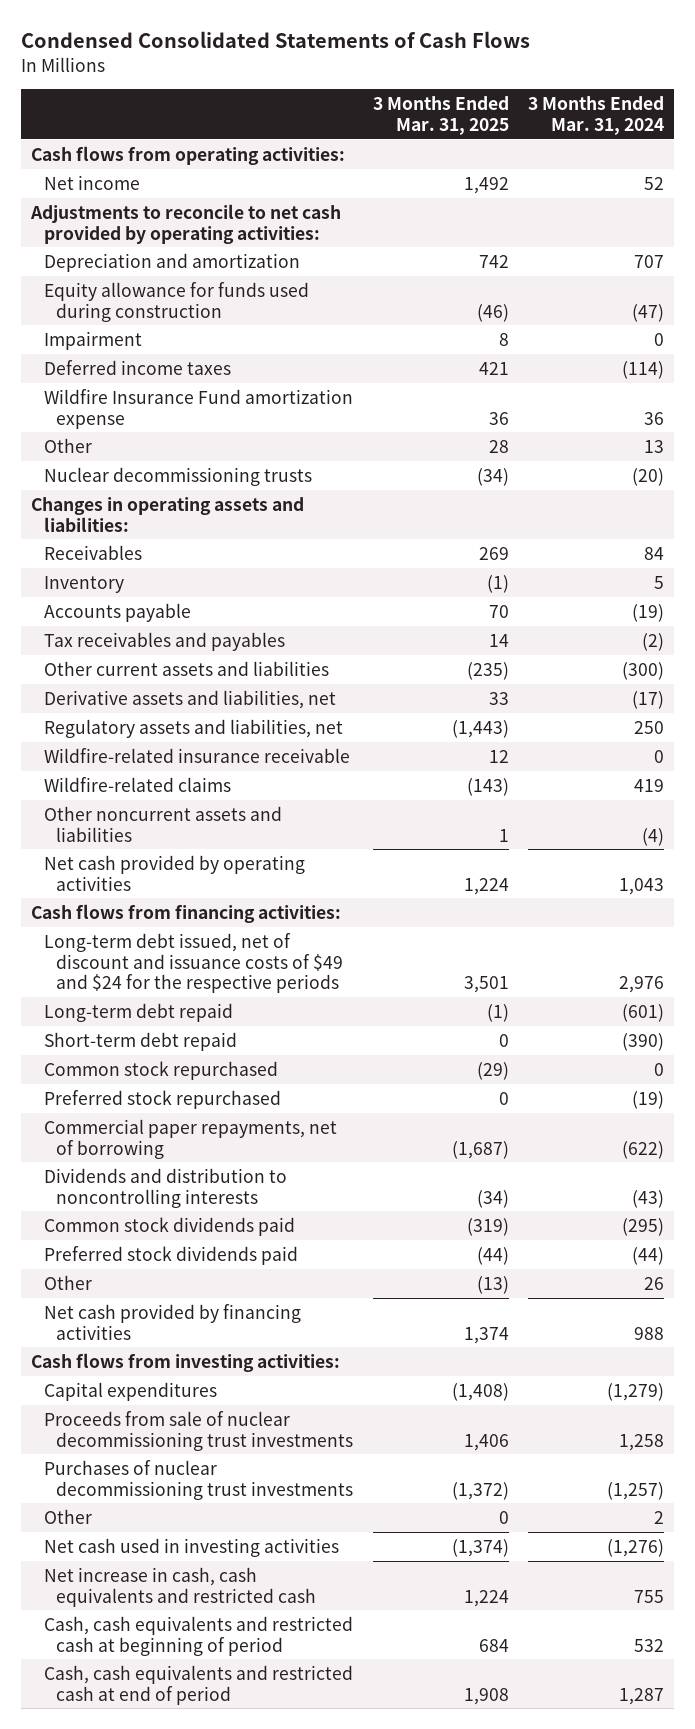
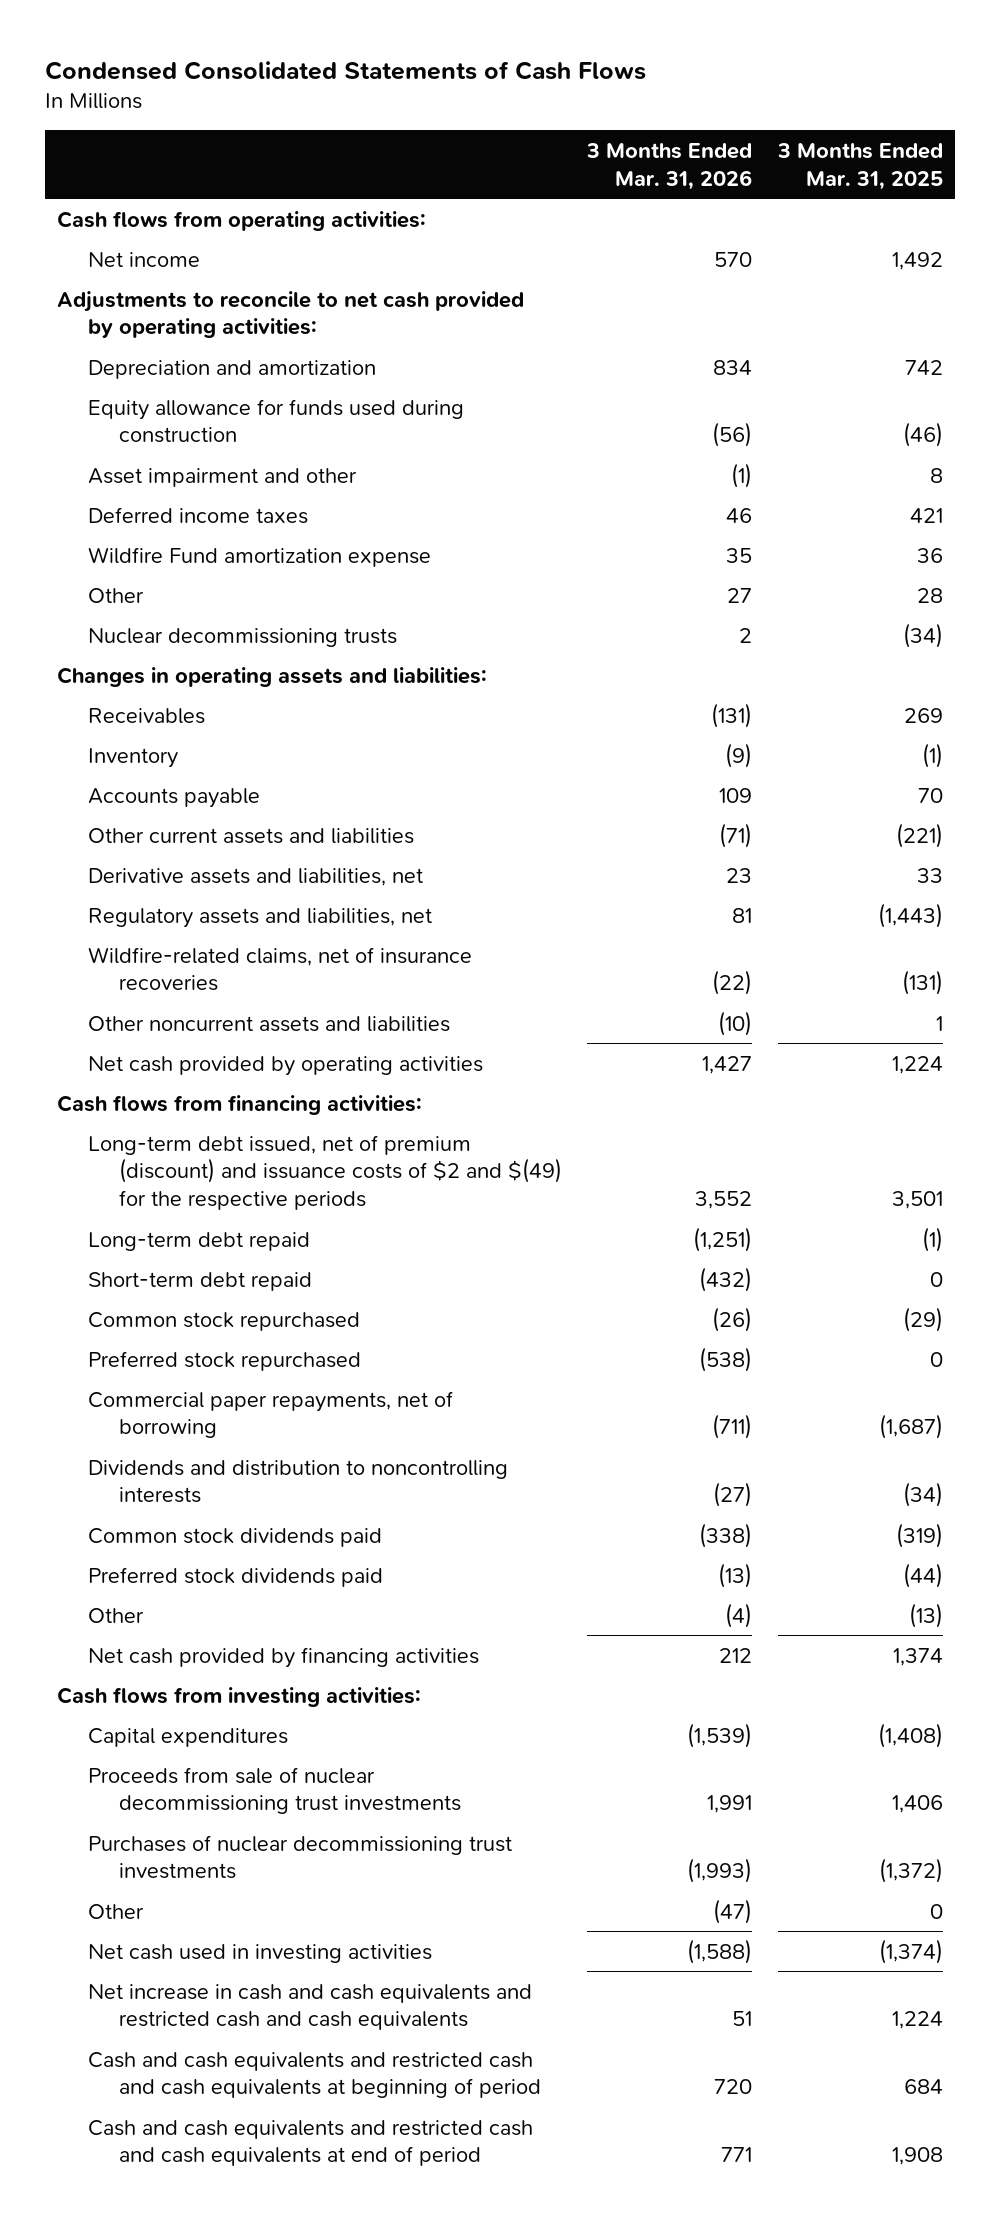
[527,95,664,135] 3 Months Ended Mar. 31, 2024 -> none
none -> [586,142,753,190] 3 Months Ended Mar. 31, 2026
[43,330,142,350] Impairment -> [88,467,358,487] Asset impairment and other
[43,388,353,429] Wildfire Insurance Fund amortization expense -> [88,546,432,567] Wildfire Fund amortization expense
[43,631,285,651] Tax receivables and payables -> none
[466,661,509,680] (235) -> [895,822,943,848] (221)
[43,747,350,763] Wildfire-related insurance receivable -> none
[43,776,231,792] Wildfire-related claims -> [88,946,473,992] Wildfire-related claims, net of insurance recoveries
[466,777,509,796] (143) -> [901,970,943,996] (131)
[43,932,344,994] Long-term debt issued, net of discount and issuance costs of $49 and $24 for the respective periods -> [88,1134,562,1211] Long-term debt issued, net of premium (discount) and issuance costs of $2 and $(49) for the respective periods
[43,1566,317,1607] Net increase in cash, cash equivalents and restricted cash -> [88,1983,533,2031] Net increase in cash and cash equivalents and restricted cash and cash equivalents
[43,1615,353,1656] Cash, cash equivalents and restricted cash at beginning of period -> [88,2051,541,2099] Cash and cash equivalents and restricted cash and cash equivalents at beginning of period
[43,1664,353,1705] Cash, cash equivalents and restricted cash at end of period -> [88,2119,534,2167] Cash and cash equivalents and restricted cash and cash equivalents at end of period

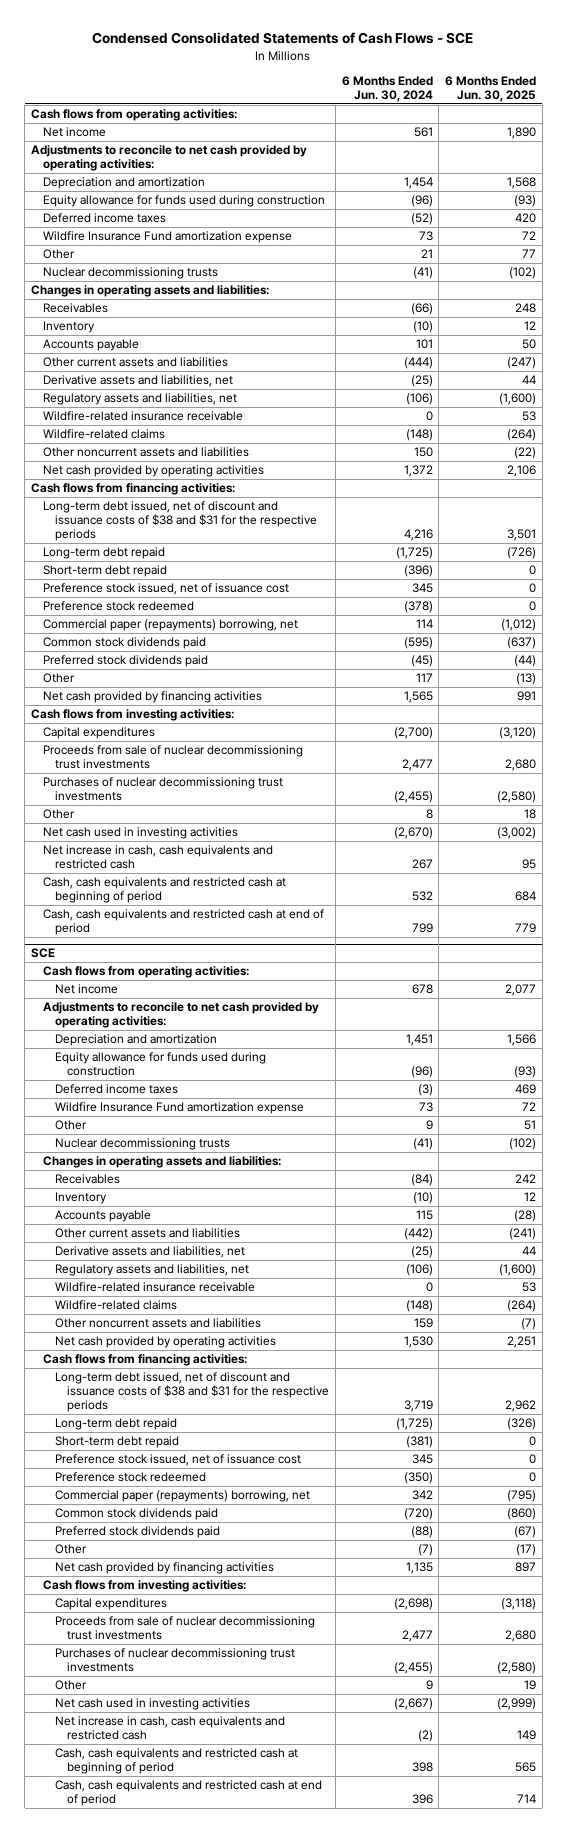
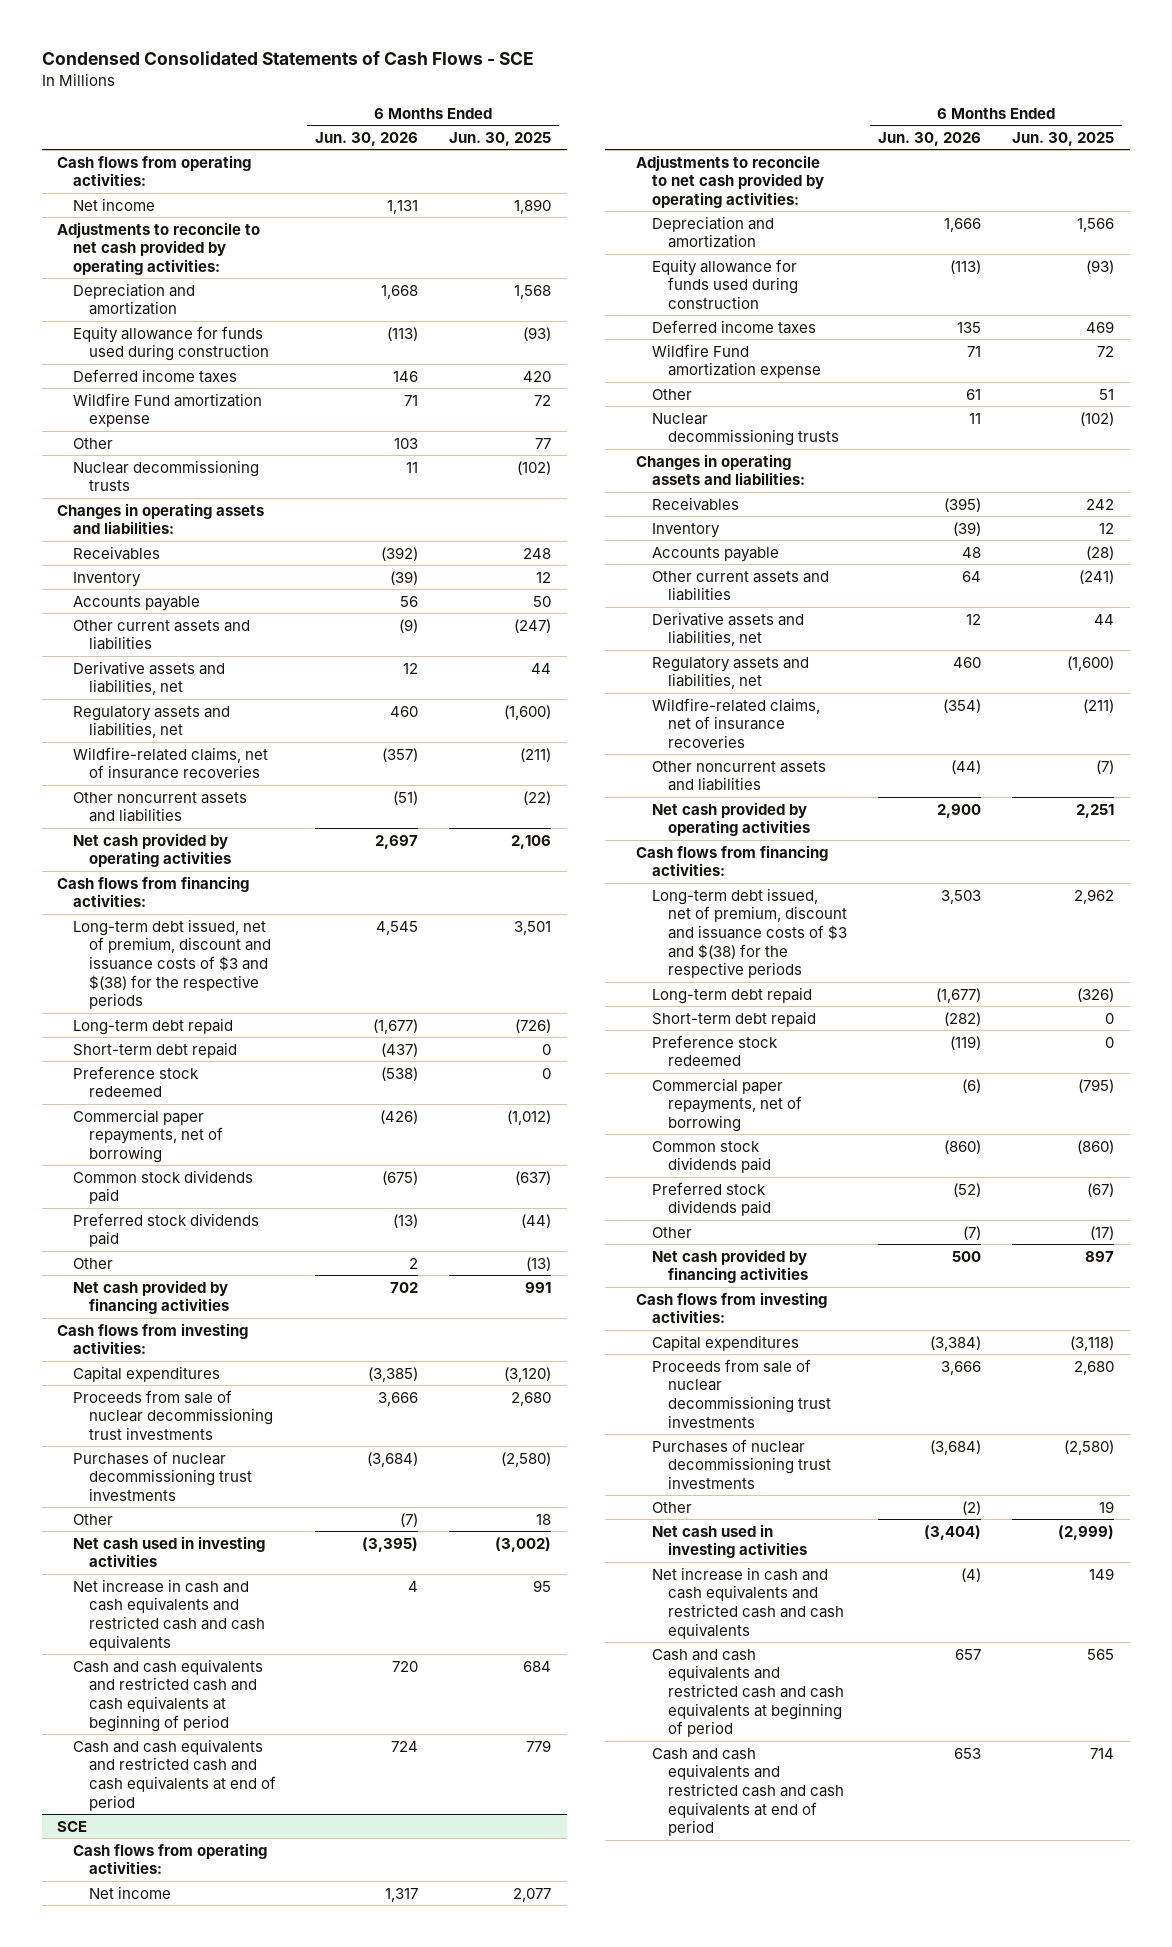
[341,75,433,103] 6 Months Ended Jun. 30, 2024 -> none
none -> [315,131,419,146] Jun. 30, 2026
[42,231,292,244] Wildfire Insurance Fund amortization expense -> [73,392,263,428] Wildfire Fund amortization expense
[42,411,243,422] Wildfire-related insurance receivable -> none
[42,429,165,440] Wildfire-related claims -> [73,746,269,780] Wildfire-related claims, net of insurance recoveries
[506,429,536,442] (264) -> [520,747,552,762] (211)
[42,501,318,542] Long-term debt issued, net of discount and issuance costs of $38 and $31 for the respective periods -> [73,918,272,1010] Long-term debt issued, net of premium, discount and issuance costs of $3 and $(38) for the respective periods
[42,583,289,596] Preference stock issued, net of issuance cost -> none
[42,619,298,632] Commercial paper (repayments) borrowing, net -> [73,1108,224,1163] Commercial paper repayments, net of borrowing
[42,845,273,870] Net increase in cash, cash equivalents and restricted cash -> [73,1578,266,1651] Net increase in cash and cash equivalents and restricted cash and cash equivalents
[42,877,286,904] Cash, cash equivalents and restricted cash at beginning of period -> [73,1658,264,1732] Cash and cash equivalents and restricted cash and cash equivalents at beginning of period
[42,909,324,936] Cash, cash equivalents and restricted cash at end of period -> [73,1738,277,1811] Cash and cash equivalents and restricted cash and cash equivalents at end of period
[55,1102,305,1115] Wildfire Insurance Fund amortization expense -> [652,343,822,379] Wildfire Fund amortization expense
[55,1282,256,1293] Wildfire-related insurance receivable -> none
[55,1300,178,1311] Wildfire-related claims -> [652,697,821,748] Wildfire-related claims, net of insurance recoveries
[506,1300,536,1313] (264) -> [1083,698,1115,713] (211)
[55,1372,330,1413] Long-term debt issued, net of discount and issuance costs of $38 and $31 for the respective periods -> [652,887,848,979] Long-term debt issued, net of premium, discount and issuance costs of $3 and $(38) for the respective periods
[55,1454,302,1467] Preference stock issued, net of issuance cost -> none
[55,1490,311,1503] Commercial paper (repayments) borrowing, net -> [652,1077,803,1132] Commercial paper repayments, net of borrowing
[55,1716,286,1741] Net increase in cash, cash equivalents and restricted cash -> [652,1566,845,1639] Net increase in cash and cash equivalents and restricted cash and cash equivalents
[55,1748,299,1775] Cash, cash equivalents and restricted cash at beginning of period -> [652,1648,845,1738] Cash and cash equivalents and restricted cash and cash equivalents at beginning of period
[55,1780,323,1807] Cash, cash equivalents and restricted cash at end of period -> [652,1747,845,1837] Cash and cash equivalents and restricted cash and cash equivalents at end of period

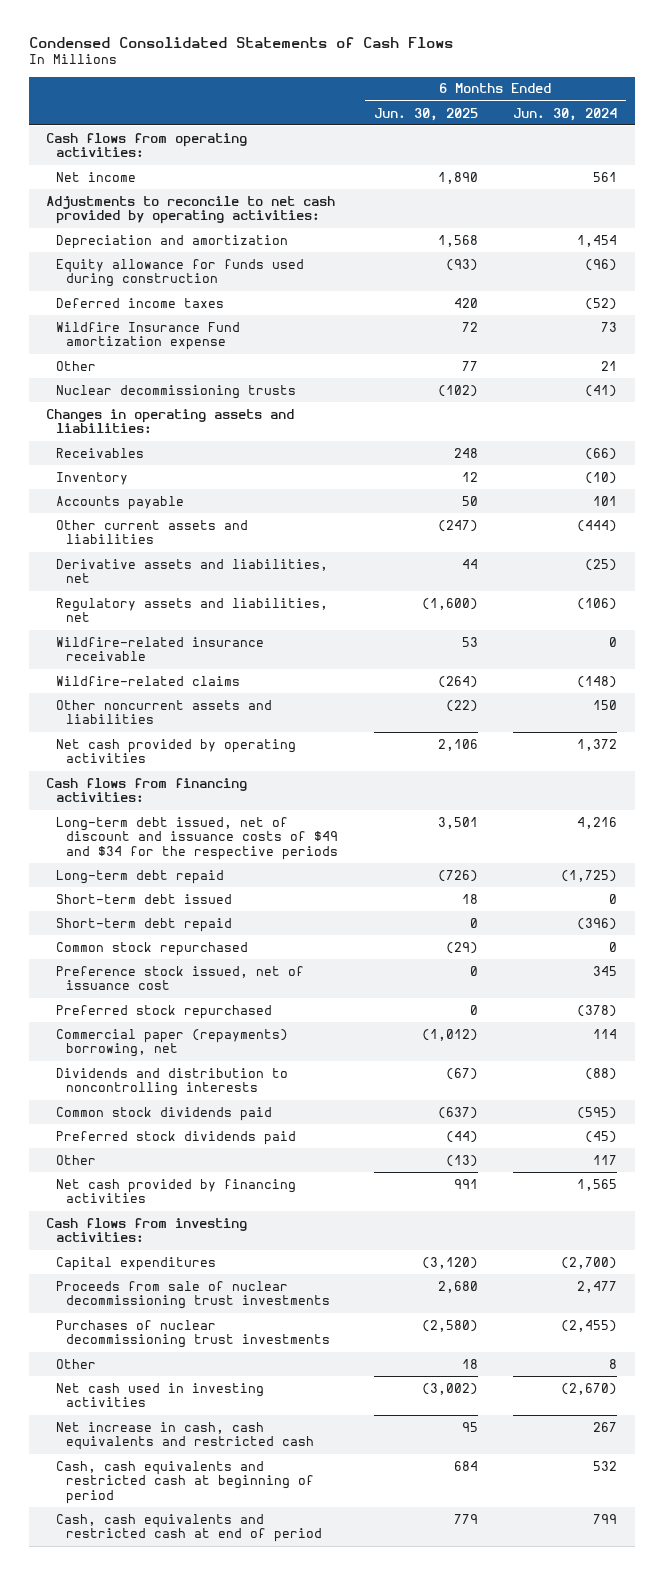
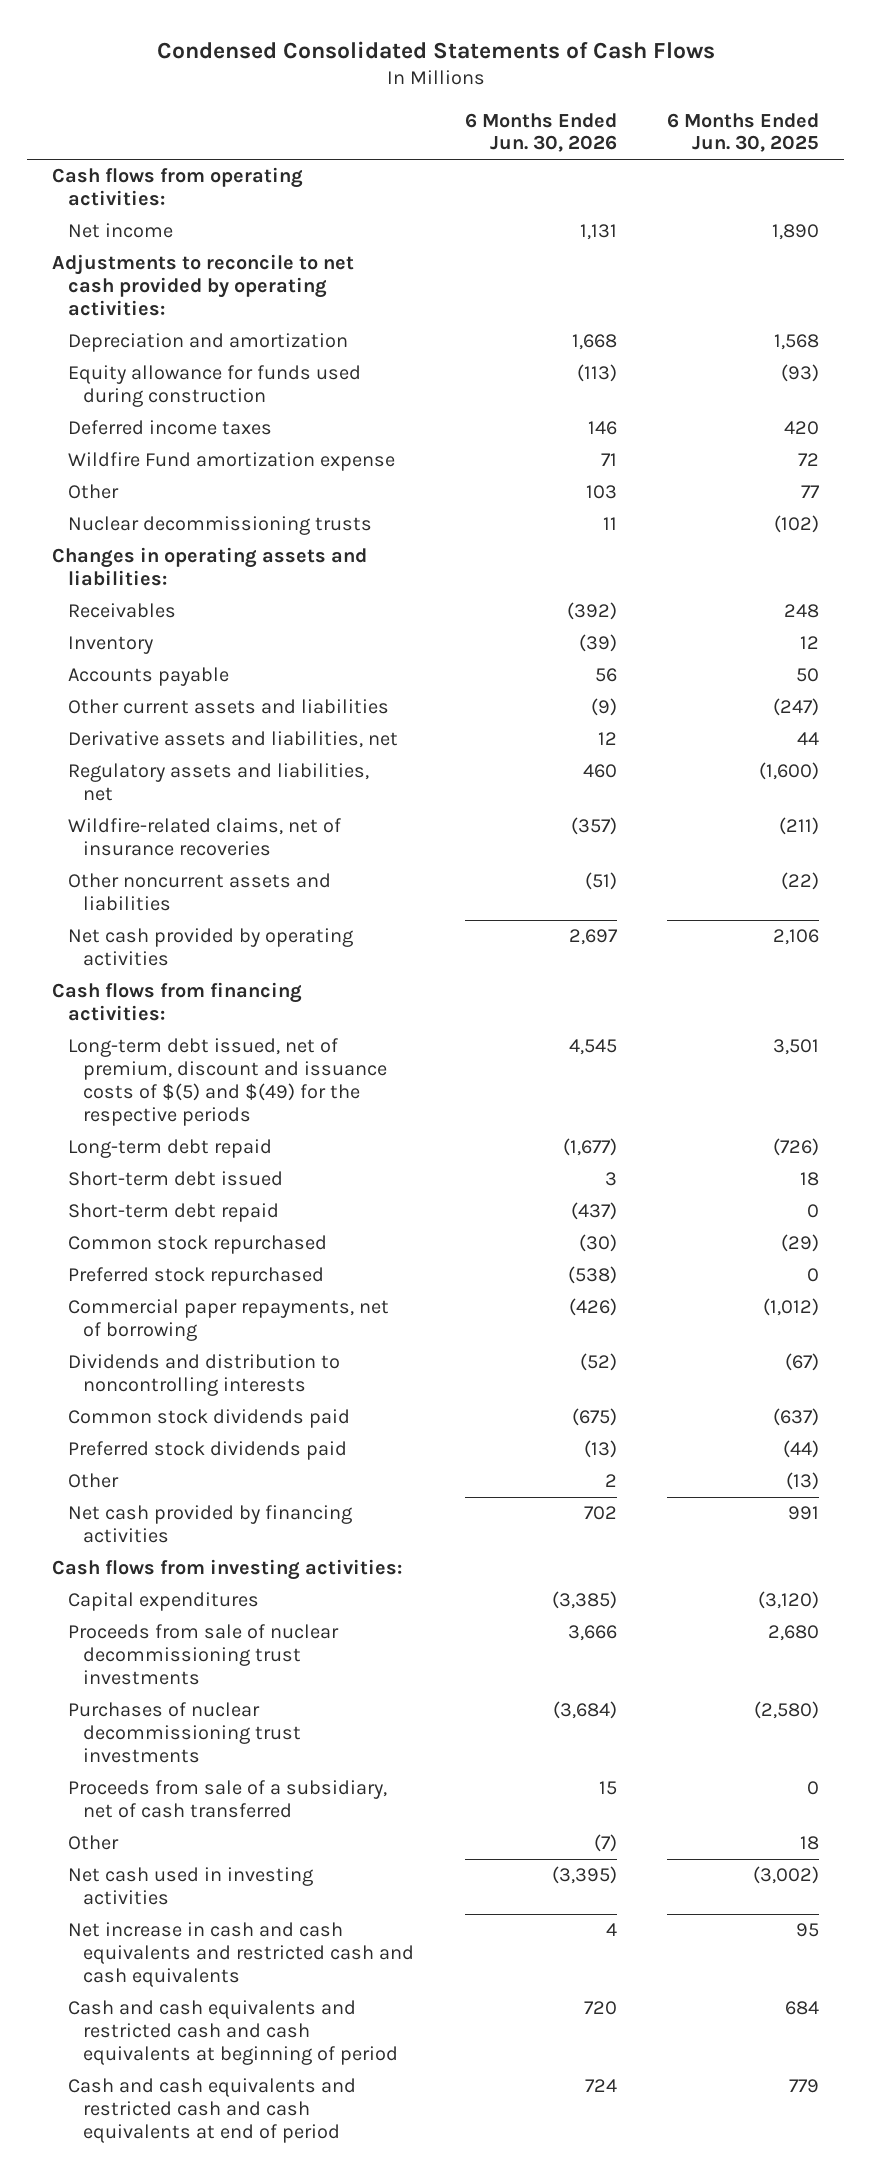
[513,107,618,121] Jun. 30, 2024 -> none
none -> [464,112,617,153] 6 Months Ended Jun. 30, 2026
[56,321,241,351] Wildfire Insurance Fund amortization expense -> [67,452,395,472] Wildfire Fund amortization expense
[56,636,265,662] Wildfire-related insurance receivable -> none
[56,675,241,686] Wildfire-related claims -> [67,818,341,857] Wildfire-related claims, net of insurance recoveries
[437,675,478,688] (264) -> [779,817,820,836] (211)
[56,816,338,861] Long-term debt issued, net of discount and issuance costs of $49 and $34 for the respective periods -> [67,1038,388,1126] Long-term debt issued, net of premium, discount and issuance costs of $(5) and $(49) for the respective periods
[56,965,305,991] Preference stock issued, net of issuance cost -> none
[56,1028,289,1058] Commercial paper (repayments) borrowing, net -> [67,1299,389,1342] Commercial paper repayments, net of borrowing
none -> [67,1780,387,1819] Proceeds from sale of a subsidiary, net of cash transferred
[56,1421,314,1451] Net increase in cash, cash equivalents and restricted cash -> [67,1922,415,1988] Net increase in cash and cash equivalents and restricted cash and cash equivalents
[56,1460,314,1505] Cash, cash equivalents and restricted cash at beginning of period -> [67,2000,399,2066] Cash and cash equivalents and restricted cash and cash equivalents at beginning of period
[56,1513,322,1543] Cash, cash equivalents and restricted cash at end of period -> [67,2078,356,2144] Cash and cash equivalents and restricted cash and cash equivalents at end of period

